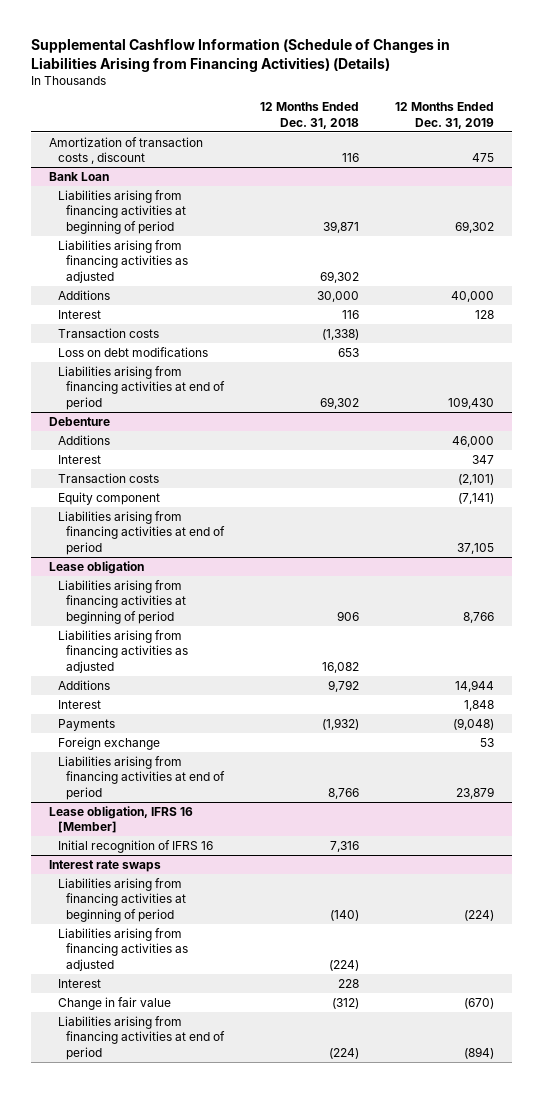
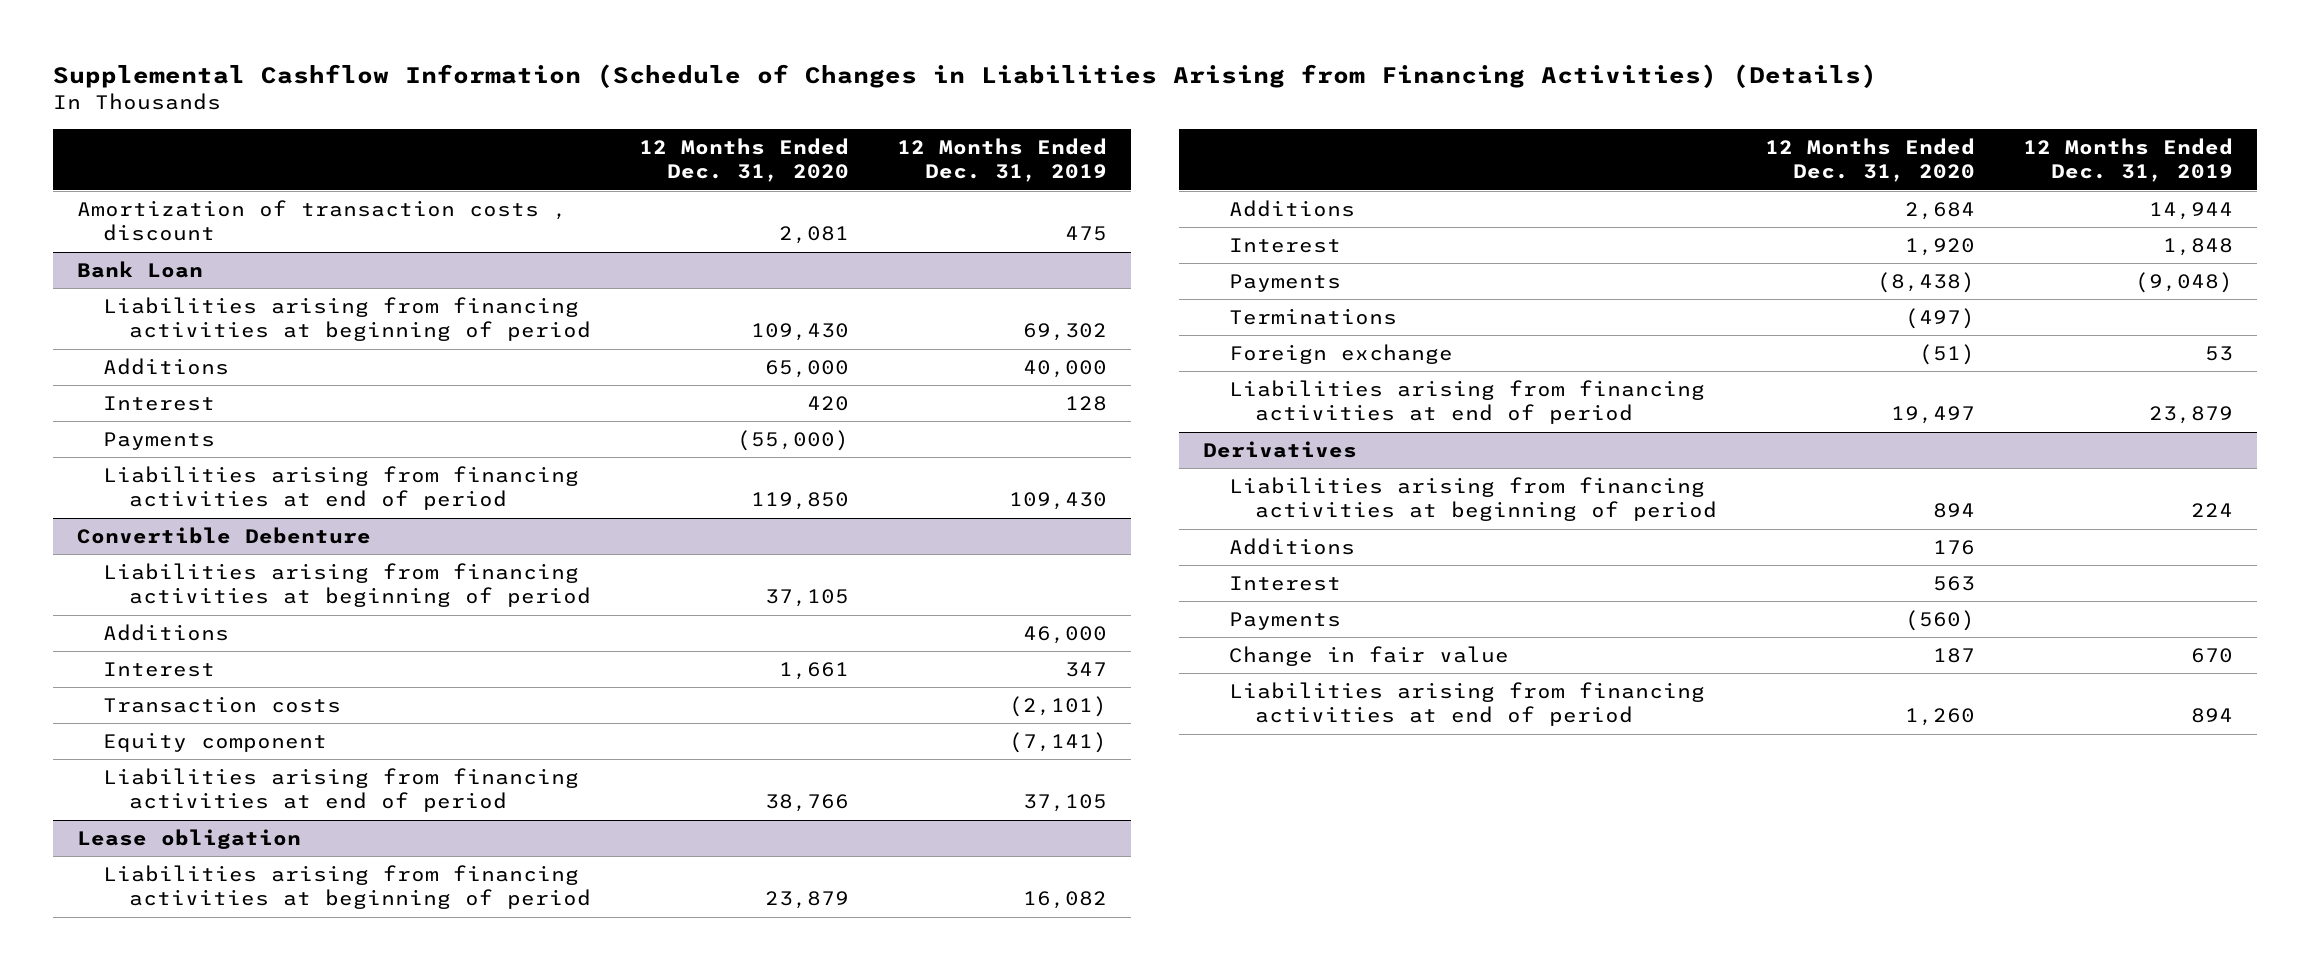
[260,102,360,129] 12 Months Ended Dec. 31, 2018 -> none
none -> [639,137,850,183] 12 Months Ended Dec. 31, 2020
[57,239,189,283] Liabilities arising from financing activities as adjusted -> none
[57,327,159,338] Transaction costs -> none
[57,346,208,357] Loss on debt modifications -> none
none -> [103,431,216,450] Payments
[49,416,111,426] Debenture -> [76,526,371,544] Convertible Debenture
none -> [103,562,592,608] Liabilities arising from financing activities at beginning of period
[57,629,189,673] Liabilities arising from financing activities as adjusted -> none
[463,611,495,623] 8,766 -> [1022,891,1107,910] 16,082
none -> [1229,307,1398,325] Terminations
[49,805,194,834] Lease obligation, IFRS 16 [Member] -> none
[57,839,213,853] Initial recognition of IFRS 16 -> none
[57,927,189,971] Liabilities arising from financing activities as adjusted -> none
[49,859,162,872] Interest rate swaps -> [1202,440,1357,458] Derivatives
[464,909,495,921] (224) -> [2190,503,2233,518] 224
none -> [1229,537,1356,555] Additions
none -> [1229,611,1342,630] Payments
[464,997,495,1009] (670) -> [2190,647,2233,663] 670
[464,1046,495,1059] (894) -> [2190,708,2233,724] 894

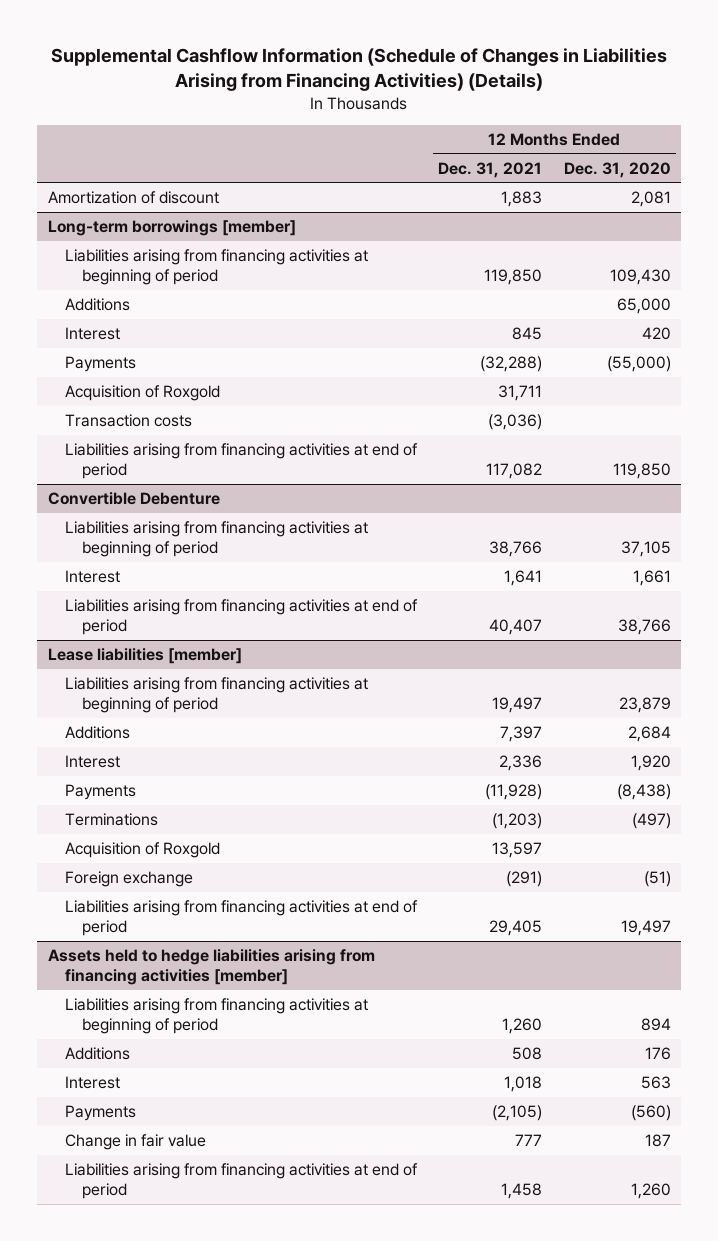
[896,137,1107,183] 12 Months Ended Dec. 31, 2019 -> none
none -> [438,161,543,178] Dec. 31, 2021
[76,199,567,242] Amortization of transaction costs , discount -> [47,191,219,205] Amortization of discount
[76,260,203,278] Bank Loan -> [47,220,296,237] Long-term borrowings [member]
none -> [64,385,220,402] Acquisition of Roxgold
none -> [64,414,192,428] Transaction costs
[103,623,230,641] Additions -> none
[103,695,342,713] Transaction costs -> none
[103,731,328,752] Equity component -> none
[76,828,301,849] Lease obligation -> [47,648,242,665] Lease liabilities [member]
none -> [64,842,220,859] Acquisition of Roxgold
[1202,440,1357,458] Derivatives -> [47,949,375,986] Assets held to hedge liabilities arising from financing activities [member]

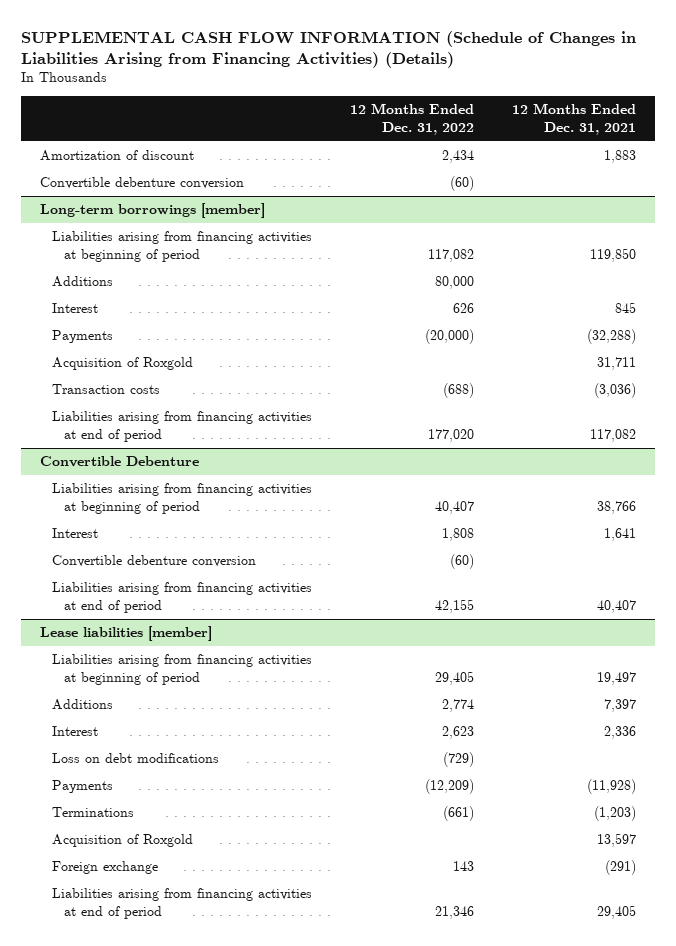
[51,47,668,91] Supplemental Cashflow Information (Schedule of Changes in Liabilities Arising from Financing Activities) (Details) -> [21,30,637,68] SUPPLEMENTAL CASH FLOW INFORMATION (Schedule of Changes in Liabilities Arising from Financing Activities) (Details)
[563,161,671,178] Dec. 31, 2020 -> none
none -> [349,103,474,135] 12 Months Ended Dec. 31, 2022
none -> [40,177,245,190] Convertible debenture conversion
none -> [51,555,256,568] Convertible debenture conversion
none -> [51,753,219,764] Loss on debt modifications
[47,949,375,986] Assets held to hedge liabilities arising from financing activities [member] -> none
[64,998,368,1035] Liabilities arising from financing activities at beginning of period -> none
[64,1047,130,1061] Additions -> none
[64,1076,120,1090] Interest -> none
[64,1105,136,1122] Payments -> none
[64,1134,206,1151] Change in fair value -> none
[64,1163,418,1200] Liabilities arising from financing activities at end of period -> none

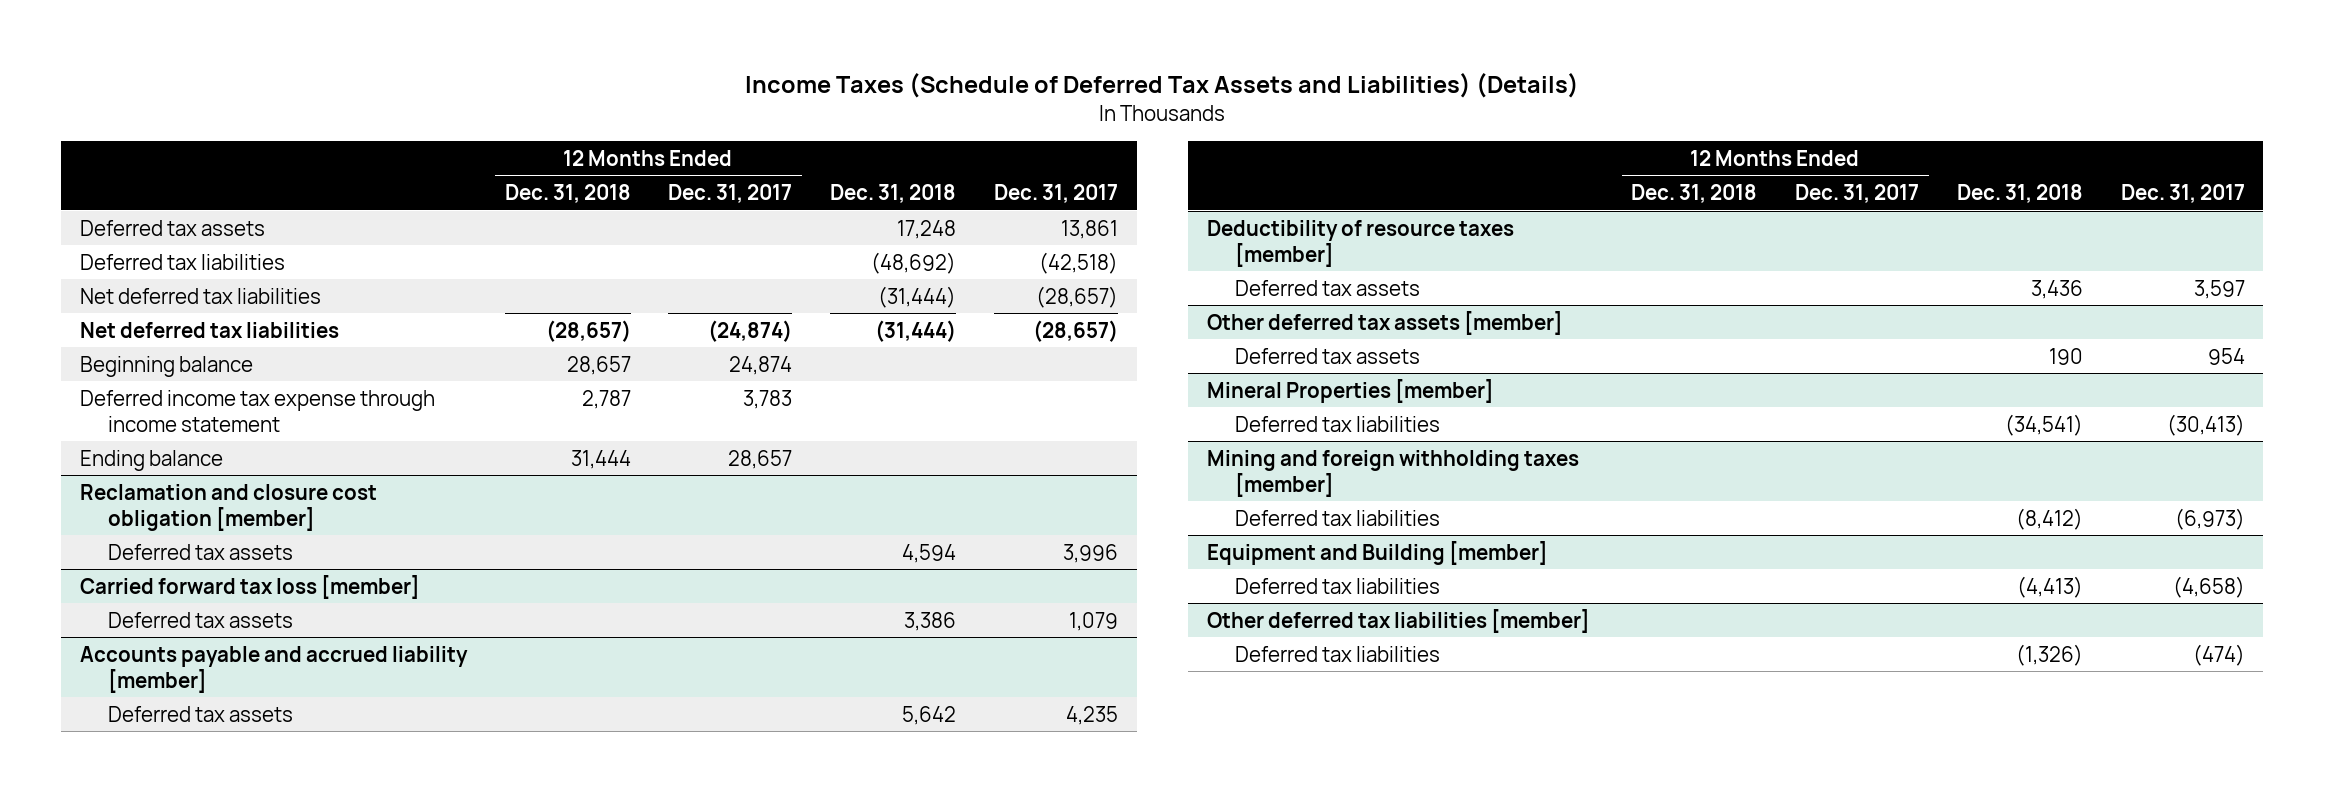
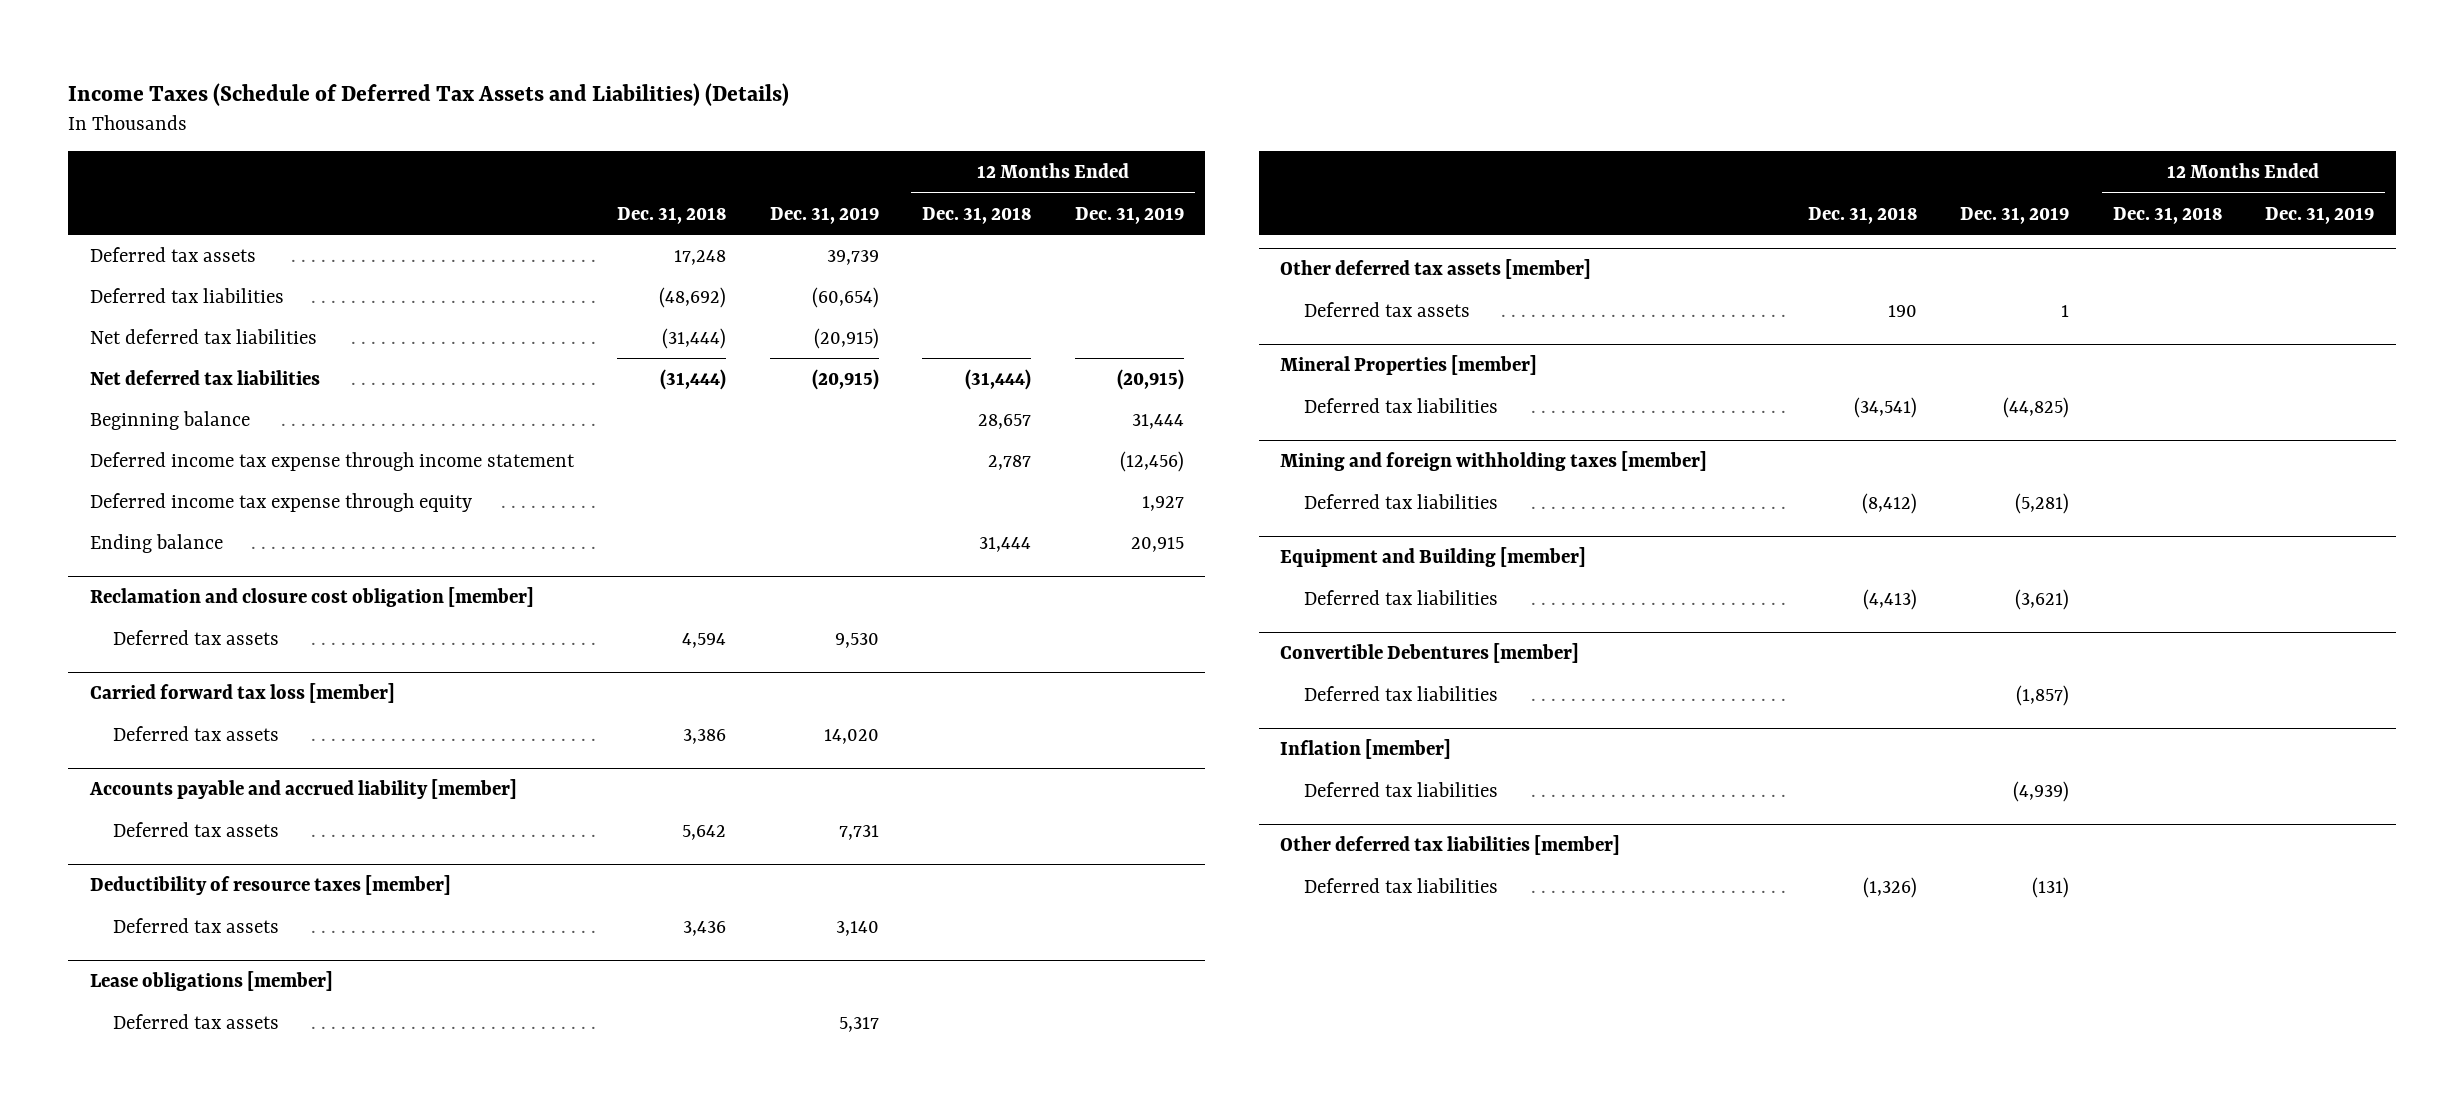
[668,184,793,204] Dec. 31, 2017 -> none
[993,184,1118,204] Dec. 31, 2017 -> none
none -> [769,206,879,224] Dec. 31, 2019
none -> [1074,206,1184,224] Dec. 31, 2019
[545,319,631,342] (28,657) -> [965,368,1032,390] (31,444)
none -> [90,492,473,512] Deferred income tax expense through equity
none -> [90,970,334,991] Lease obligations [member]
none -> [113,1013,280,1029] Deferred tax assets
none -> [1280,642,1580,663] Convertible Debentures [member]
none -> [1303,685,1498,701] Deferred tax liabilities
none -> [1280,738,1452,759] Inflation [member]
none -> [1303,781,1498,797] Deferred tax liabilities

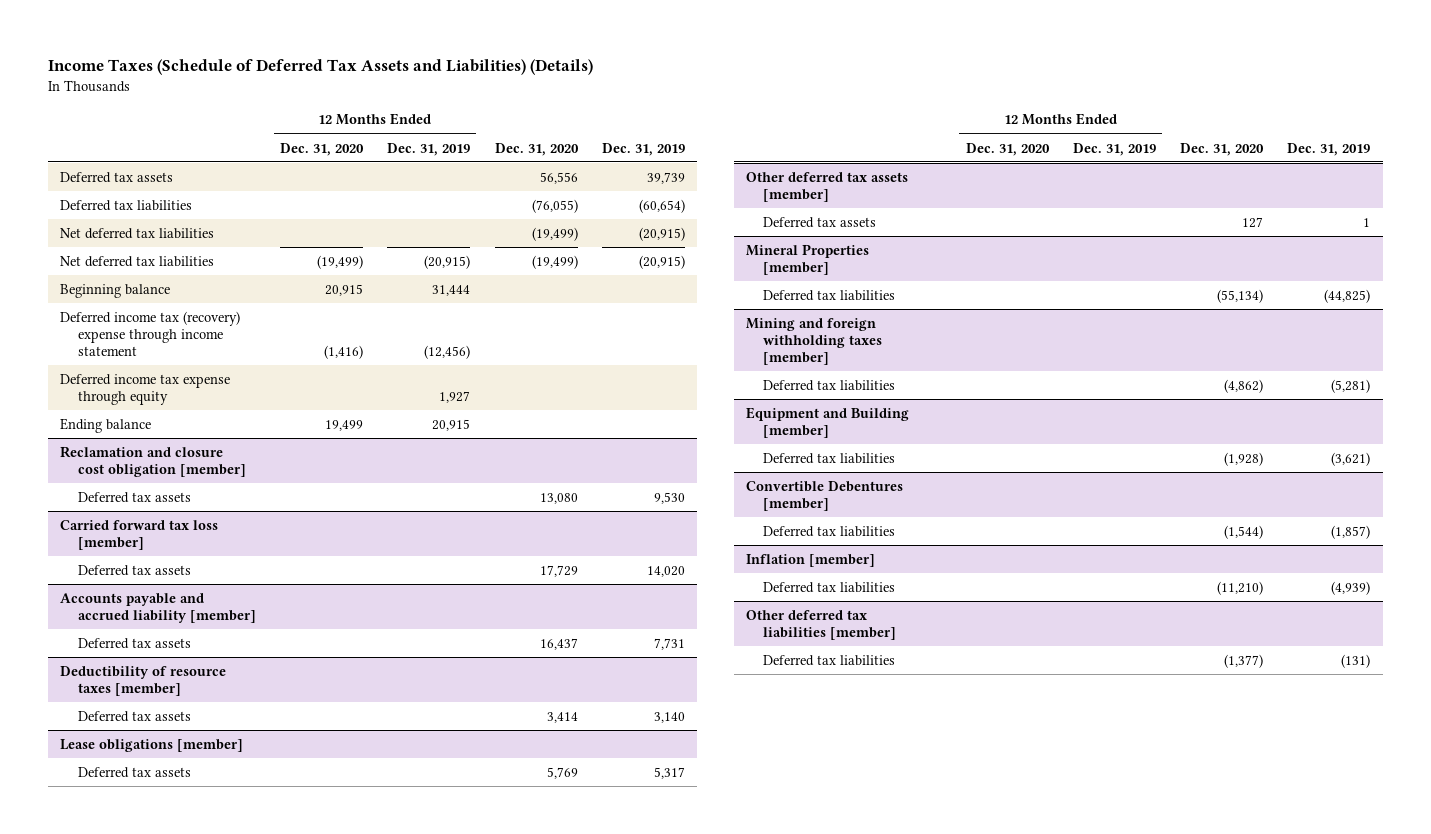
[617,206,727,224] Dec. 31, 2018 -> none
[922,206,1032,224] Dec. 31, 2018 -> none
none -> [280,142,365,156] Dec. 31, 2020
none -> [494,142,579,156] Dec. 31, 2020
[90,451,576,471] Deferred income tax expense through income statement -> [60,310,241,356] Deferred income tax (recovery) expense through income statement

